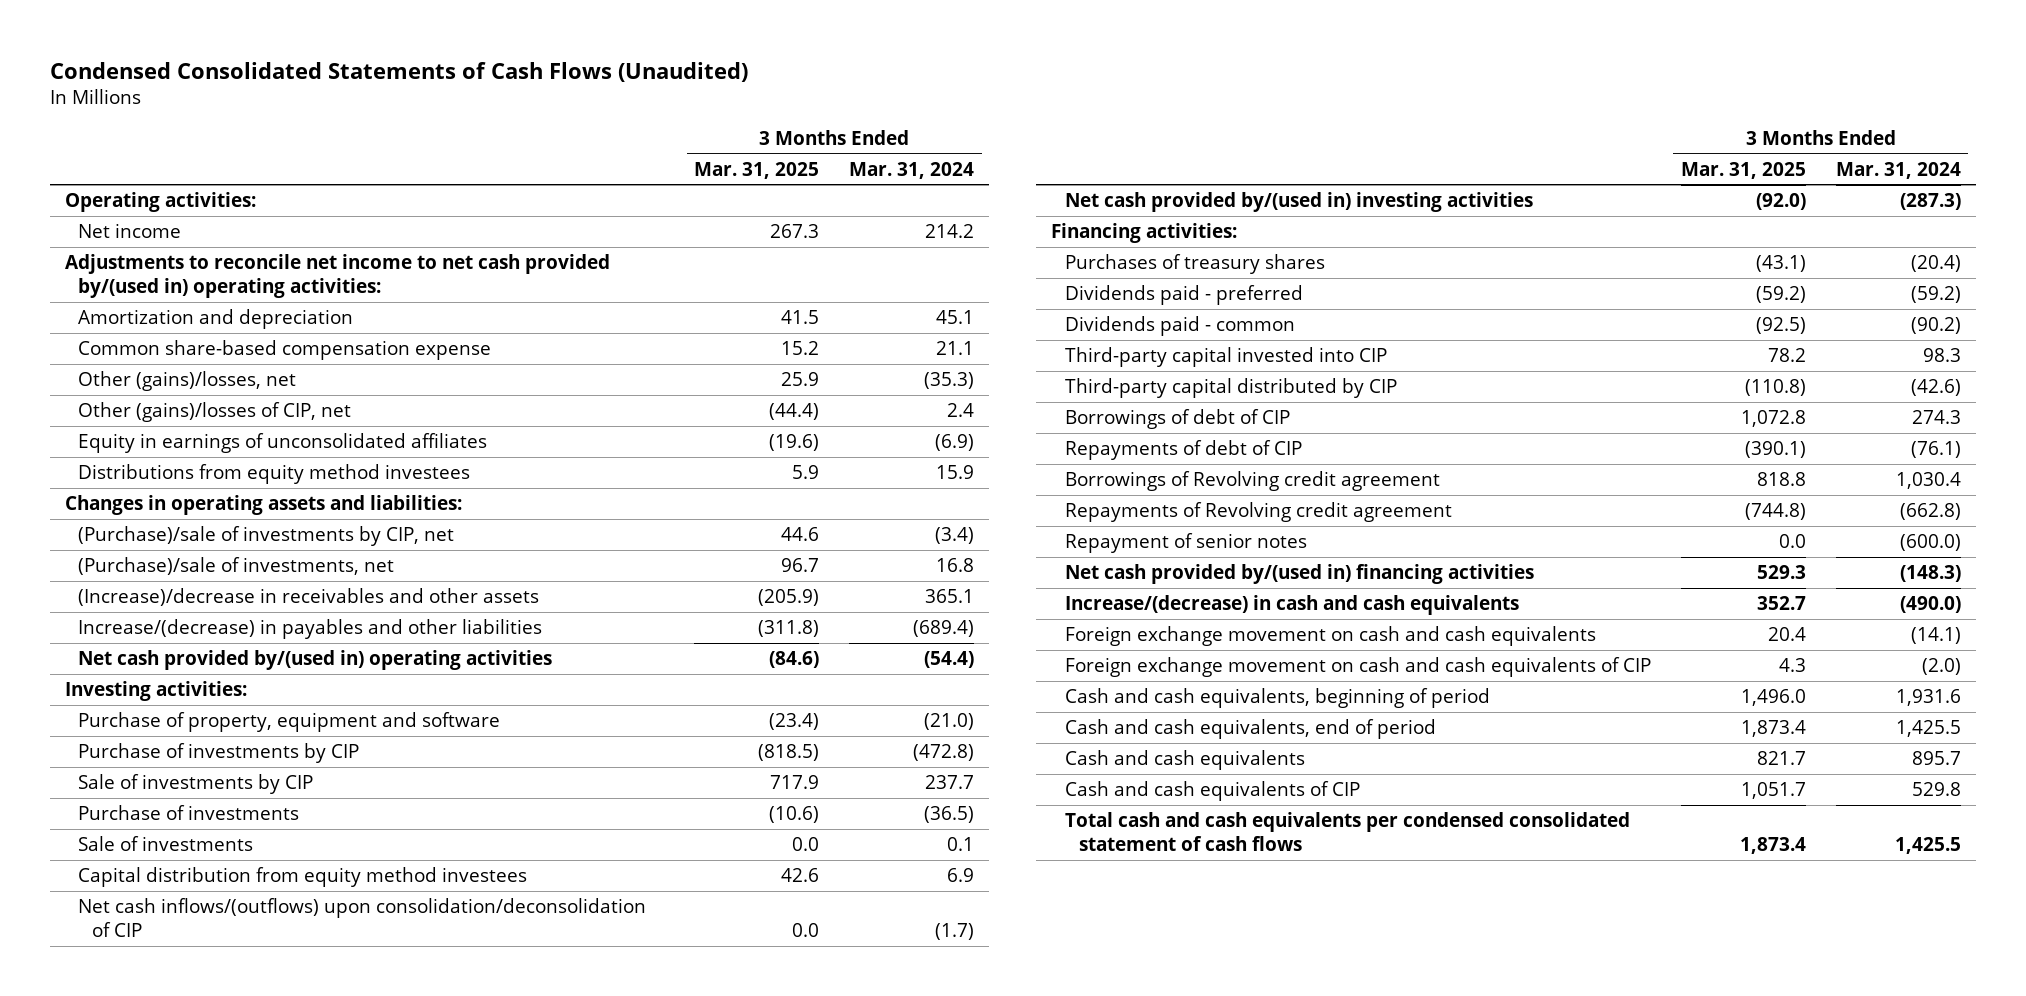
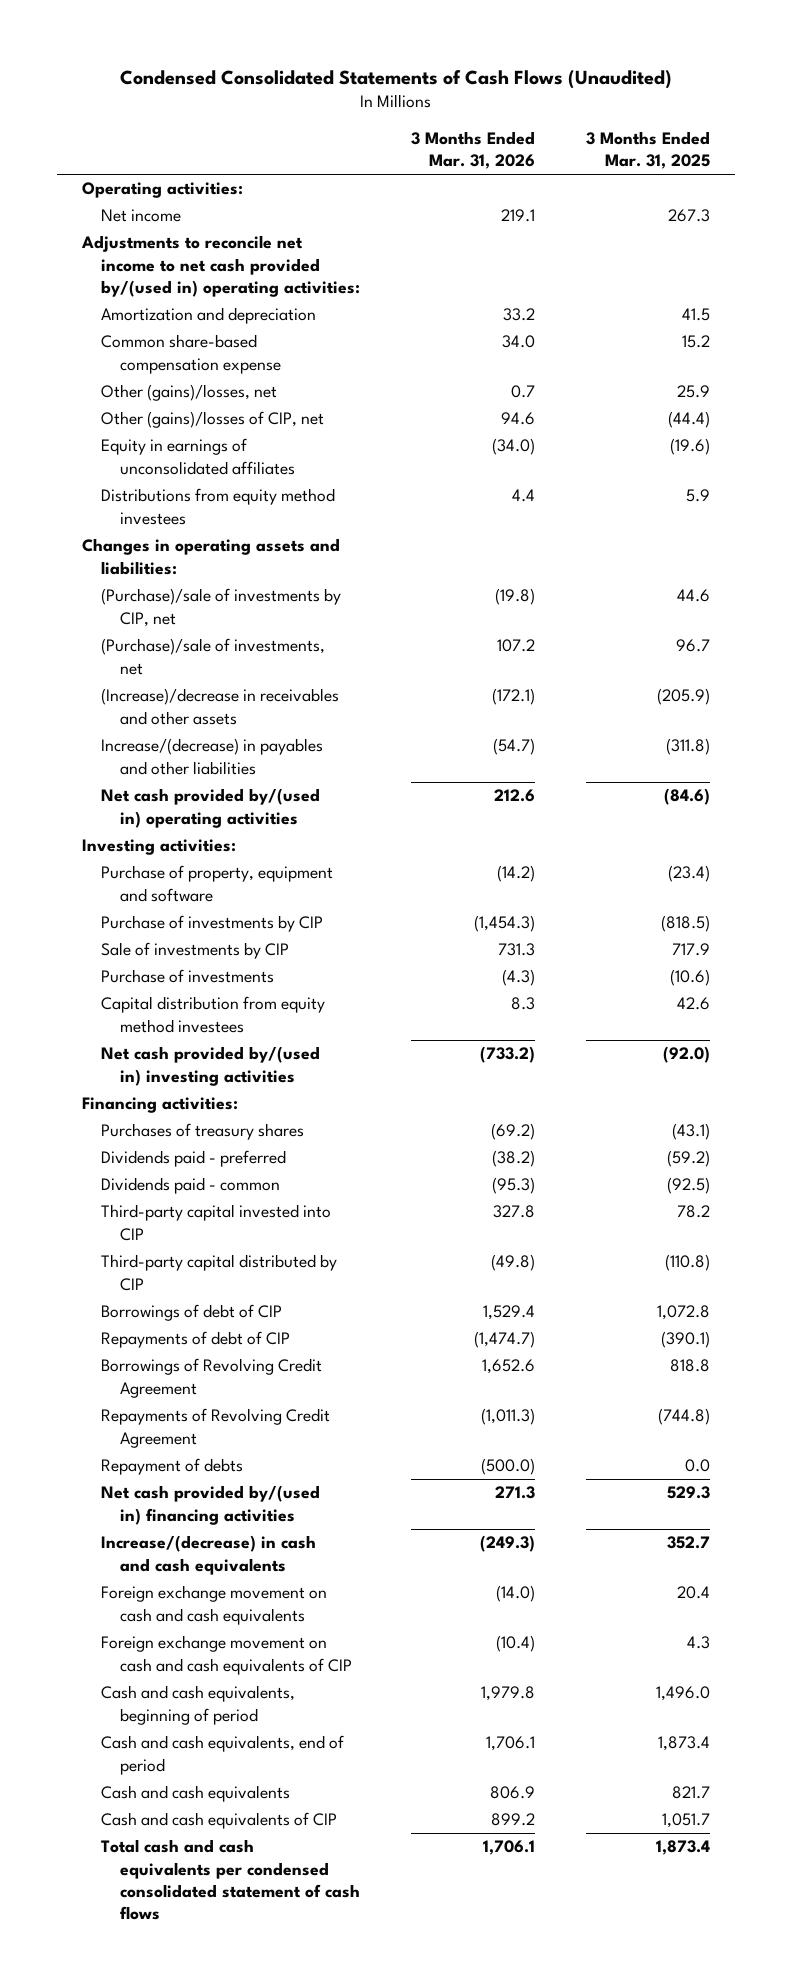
[849,161,975,179] Mar. 31, 2024 -> none
none -> [411,131,536,170] 3 Months Ended Mar. 31, 2026
[78,836,254,852] Sale of investments -> none
[78,898,647,937] Net cash inflows/(outflows) upon consolidation/deconsolidation of CIP -> none
[1065,533,1308,554] Repayment of senior notes -> none
[1065,471,1441,492] Borrowings of Revolving credit agreement -> [101,1358,323,1398] Borrowings of Revolving Credit Agreement
[1065,502,1453,523] Repayments of Revolving credit agreement -> [101,1408,331,1448] Repayments of Revolving Credit Agreement
none -> [101,1458,244,1476] Repayment of debts

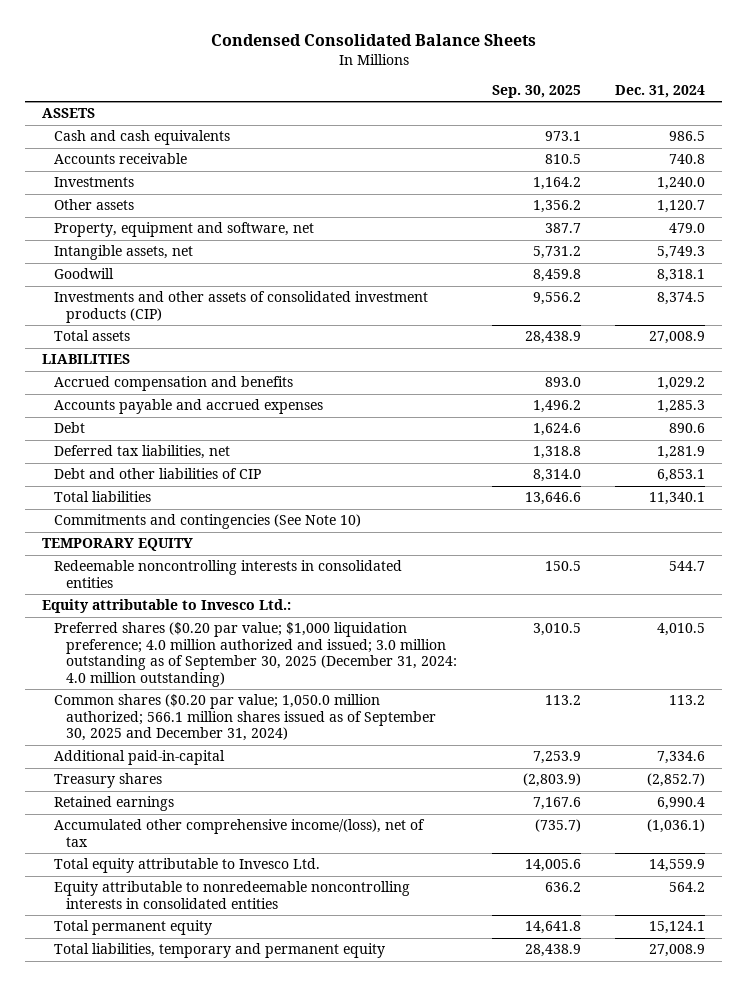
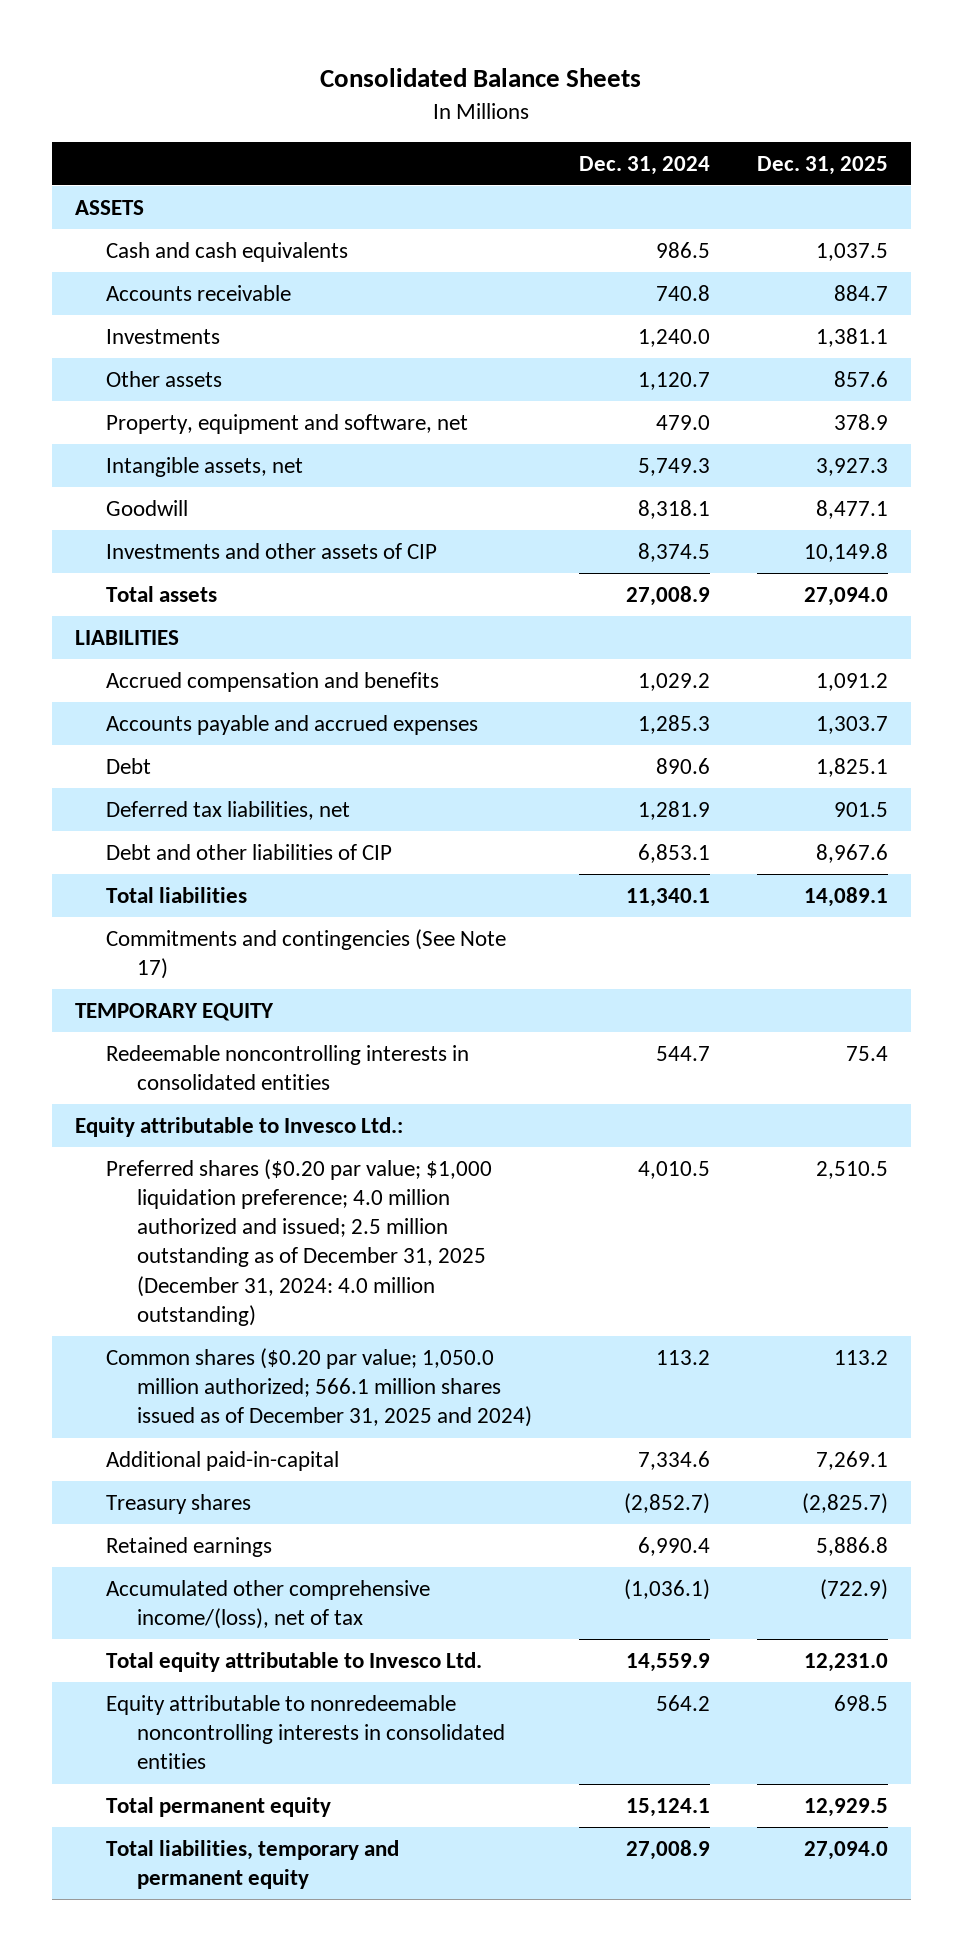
[210,34,536,47] Condensed Consolidated Balance Sheets -> [320,68,642,88] Consolidated Balance Sheets
[491,85,581,99] Sep. 30, 2025 -> none
none -> [756,155,888,175] Dec. 31, 2025
[54,291,429,323] Investments and other assets of consolidated investment products (CIP) -> [105,543,437,560] Investments and other assets of CIP
[54,514,362,530] Commitments and contingencies (See Note 10) -> [105,929,506,980] Commitments and contingencies (See Note 17)
[54,622,458,687] Preferred shares ($0.20 par value; $1,000 liquidation preference; 4.0 million authorized and issued; 3.0 million outstanding as of September 30, 2025 (December 31, 2024: 4.0 million outstanding) -> [105,1159,492,1326] Preferred shares ($0.20 par value; $1,000 liquidation preference; 4.0 million authorized and issued; 2.5 million outstanding as of December 31, 2025 (December 31, 2024: 4.0 million outstanding)
[54,694,437,742] Common shares ($0.20 par value; 1,050.0 million authorized; 566.1 million shares issued as of September 30, 2025 and December 31, 2024) -> [105,1348,532,1428] Common shares ($0.20 par value; 1,050.0 million authorized; 566.1 million shares issued as of December 31, 2025 and 2024)

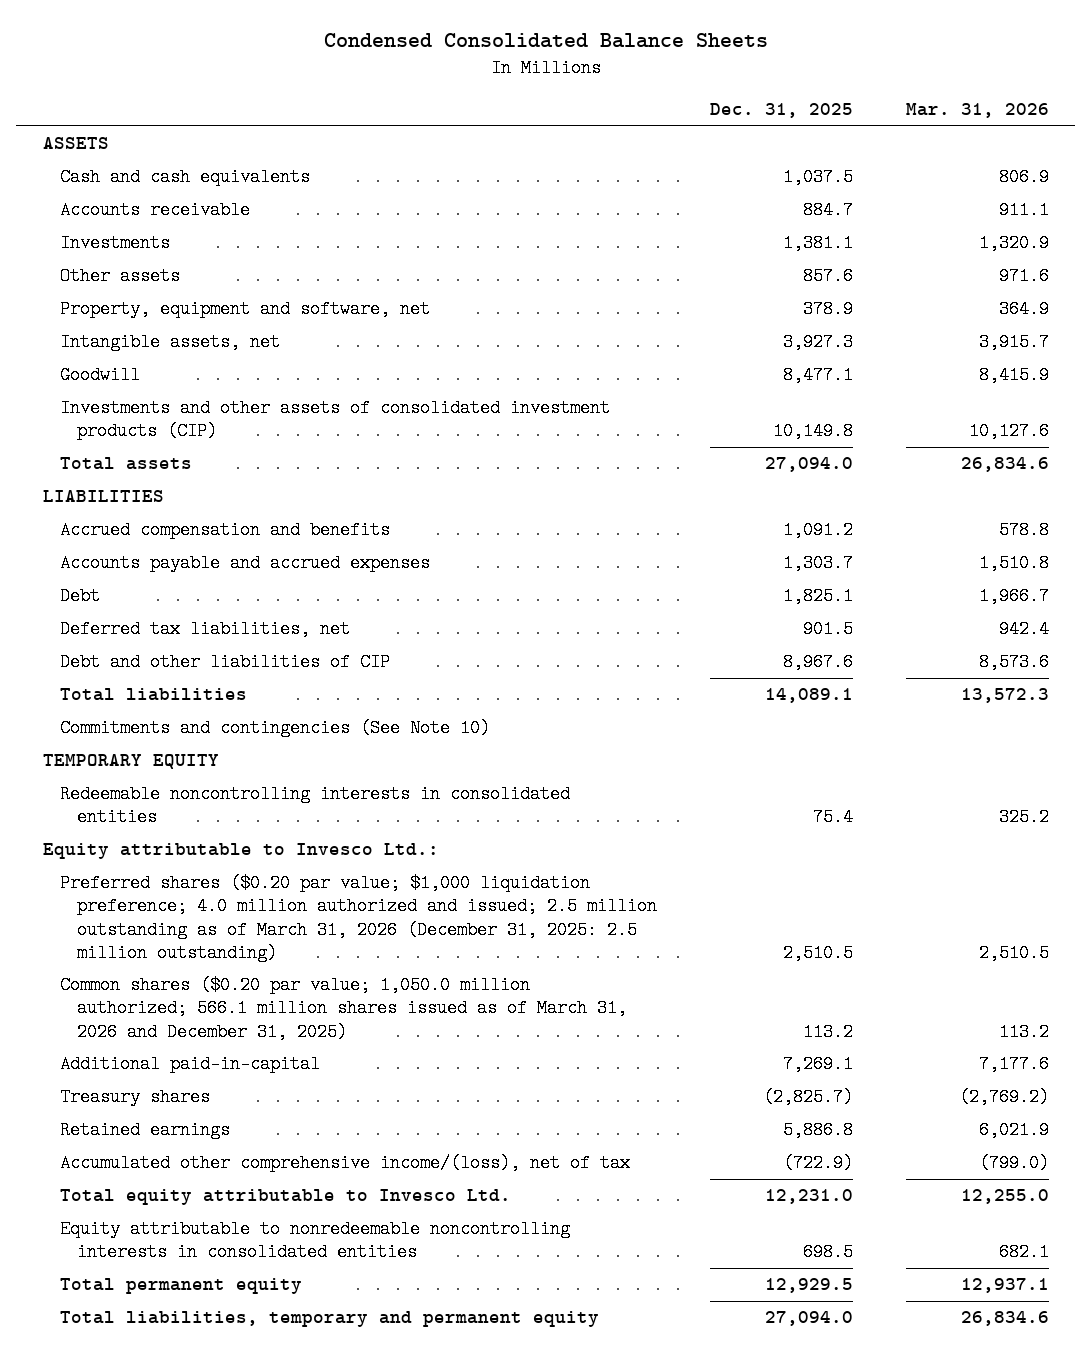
[320,68,642,88] Consolidated Balance Sheets -> [323,32,768,48] Condensed Consolidated Balance Sheets
[578,155,710,175] Dec. 31, 2024 -> none
none -> [905,103,1049,119] Mar. 31, 2026
[105,543,437,560] Investments and other assets of CIP -> [59,399,610,441] Investments and other assets of consolidated investment products (CIP)
[105,929,506,980] Commitments and contingencies (See Note 17) -> [59,719,490,738] Commitments and contingencies (See Note 10)
[105,1159,492,1326] Preferred shares ($0.20 par value; $1,000 liquidation preference; 4.0 million authorized and issued; 2.5 million outstanding as of December 31, 2025 (December 31, 2024: 4.0 million outstanding) -> [59,874,658,962] Preferred shares ($0.20 par value; $1,000 liquidation preference; 4.0 million authorized and issued; 2.5 million outstanding as of March 31, 2026 (December 31, 2025: 2.5 million outstanding)
[105,1348,532,1428] Common shares ($0.20 par value; 1,050.0 million authorized; 566.1 million shares issued as of December 31, 2025 and 2024) -> [59,976,628,1041] Common shares ($0.20 par value; 1,050.0 million authorized; 566.1 million shares issued as of March 31, 2026 and December 31, 2025)

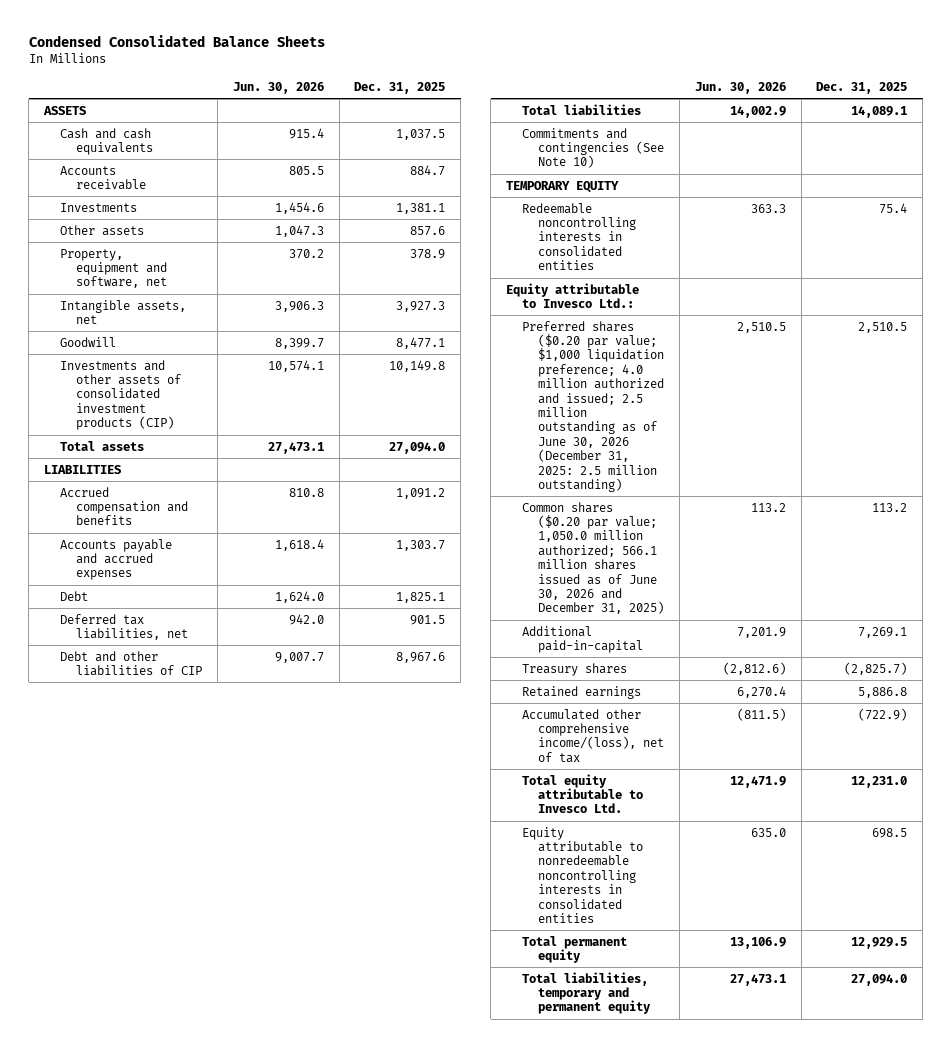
[905,103,1049,119] Mar. 31, 2026 -> none
none -> [232,81,324,94] Jun. 30, 2026
[59,874,658,962] Preferred shares ($0.20 par value; $1,000 liquidation preference; 4.0 million authorized and issued; 2.5 million outstanding as of March 31, 2026 (December 31, 2025: 2.5 million outstanding) -> [522,320,665,492] Preferred shares ($0.20 par value; $1,000 liquidation preference; 4.0 million authorized and issued; 2.5 million outstanding as of June 30, 2026 (December 31, 2025: 2.5 million outstanding)
[59,976,628,1041] Common shares ($0.20 par value; 1,050.0 million authorized; 566.1 million shares issued as of March 31, 2026 and December 31, 2025) -> [522,501,665,615] Common shares ($0.20 par value; 1,050.0 million authorized; 566.1 million shares issued as of June 30, 2026 and December 31, 2025)

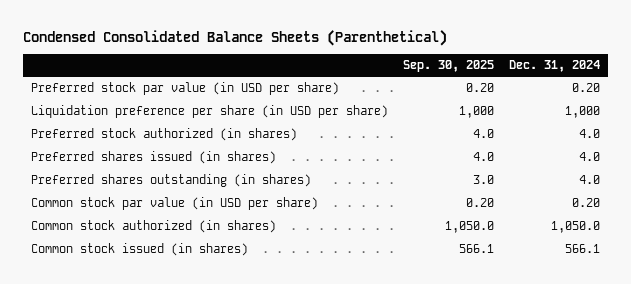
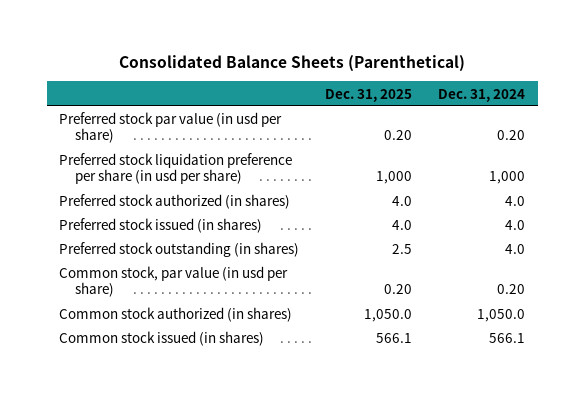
[23,29,448,46] Condensed Consolidated Balance Sheets (Parenthetical) -> [119,54,466,72] Consolidated Balance Sheets (Parenthetical)
[403,60,495,73] Sep. 30, 2025 -> none
none -> [325,88,413,102] Dec. 31, 2025
[30,82,339,96] Preferred stock par value (in USD per share) -> [59,112,283,144] Preferred stock par value (in usd per share)
[30,105,388,119] Liquidation preference per share (in USD per share) -> [59,153,293,185] Preferred stock liquidation preference per share (in usd per share)
[30,151,276,165] Preferred shares issued (in shares) -> [59,218,263,234] Preferred stock issued (in shares)
[30,174,311,188] Preferred shares outstanding (in shares) -> [59,242,300,258] Preferred stock outstanding (in shares)
[30,197,318,211] Common stock par value (in USD per share) -> [59,266,289,298] Common stock, par value (in usd per share)

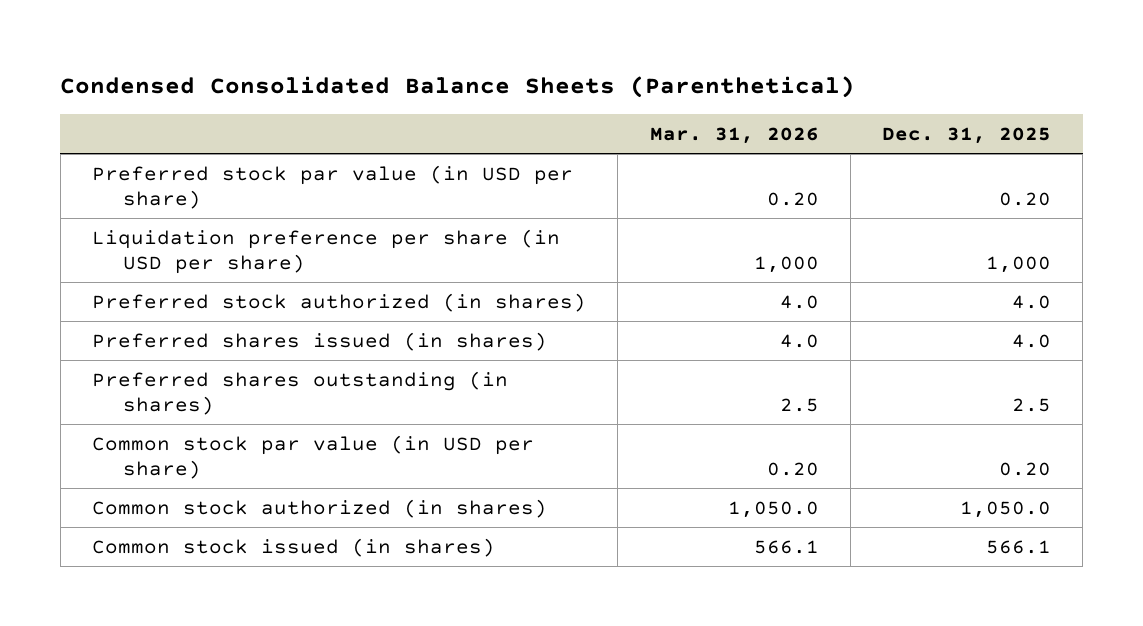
[119,54,466,72] Consolidated Balance Sheets (Parenthetical) -> [60,76,856,99] Condensed Consolidated Balance Sheets (Parenthetical)
[437,88,525,102] Dec. 31, 2024 -> none
none -> [649,127,819,145] Mar. 31, 2026
[59,112,283,144] Preferred stock par value (in usd per share) -> [92,164,574,210] Preferred stock par value (in USD per share)
[59,153,293,185] Preferred stock liquidation preference per share (in usd per share) -> [92,228,561,275] Liquidation preference per share (in USD per share)
[59,218,263,234] Preferred stock issued (in shares) -> [92,331,548,351] Preferred shares issued (in shares)
[59,242,300,258] Preferred stock outstanding (in shares) -> [92,370,509,416] Preferred shares outstanding (in shares)
[59,266,289,298] Common stock, par value (in usd per share) -> [92,434,535,480] Common stock par value (in USD per share)

